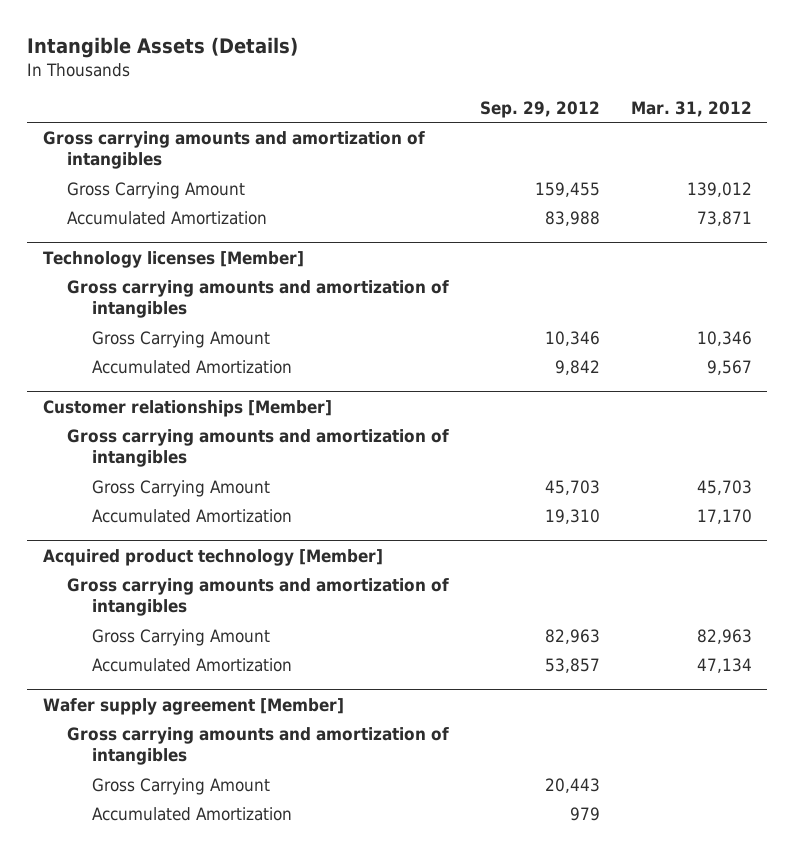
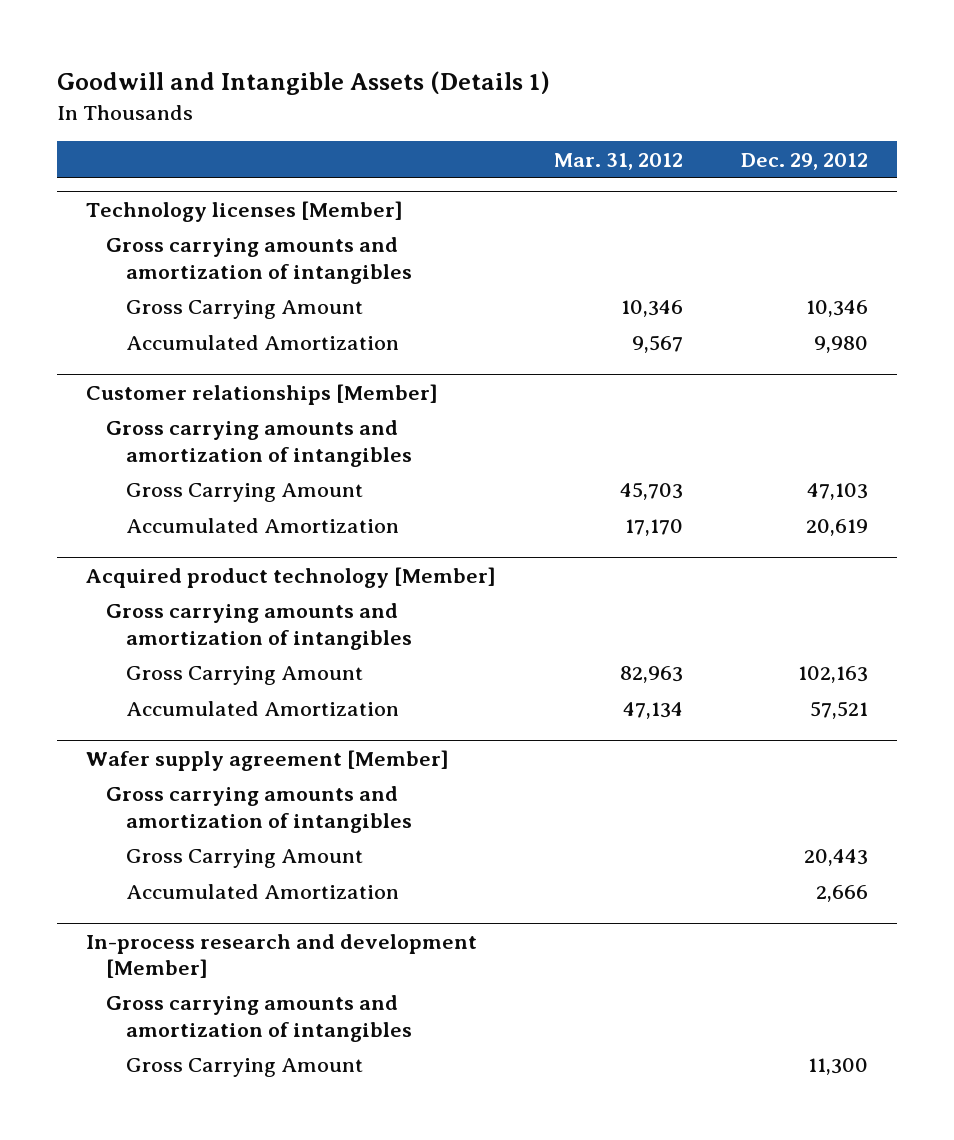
[27,37,299,59] Intangible Assets (Details) -> [56,71,550,96] Goodwill and Intangible Assets (Details 1)
[480,100,601,118] Sep. 29, 2012 -> none
none -> [741,152,869,170] Dec. 29, 2012
[42,130,425,170] Gross carrying amounts and amortization of intangibles -> none
[67,181,246,199] Gross Carrying Amount -> none
[67,210,268,225] Accumulated Amortization -> none
none -> [85,933,477,978] In-process research and development [Member]
none -> [106,995,413,1042] Gross carrying amounts and amortization of intangibles
none -> [126,1058,364,1078] Gross Carrying Amount

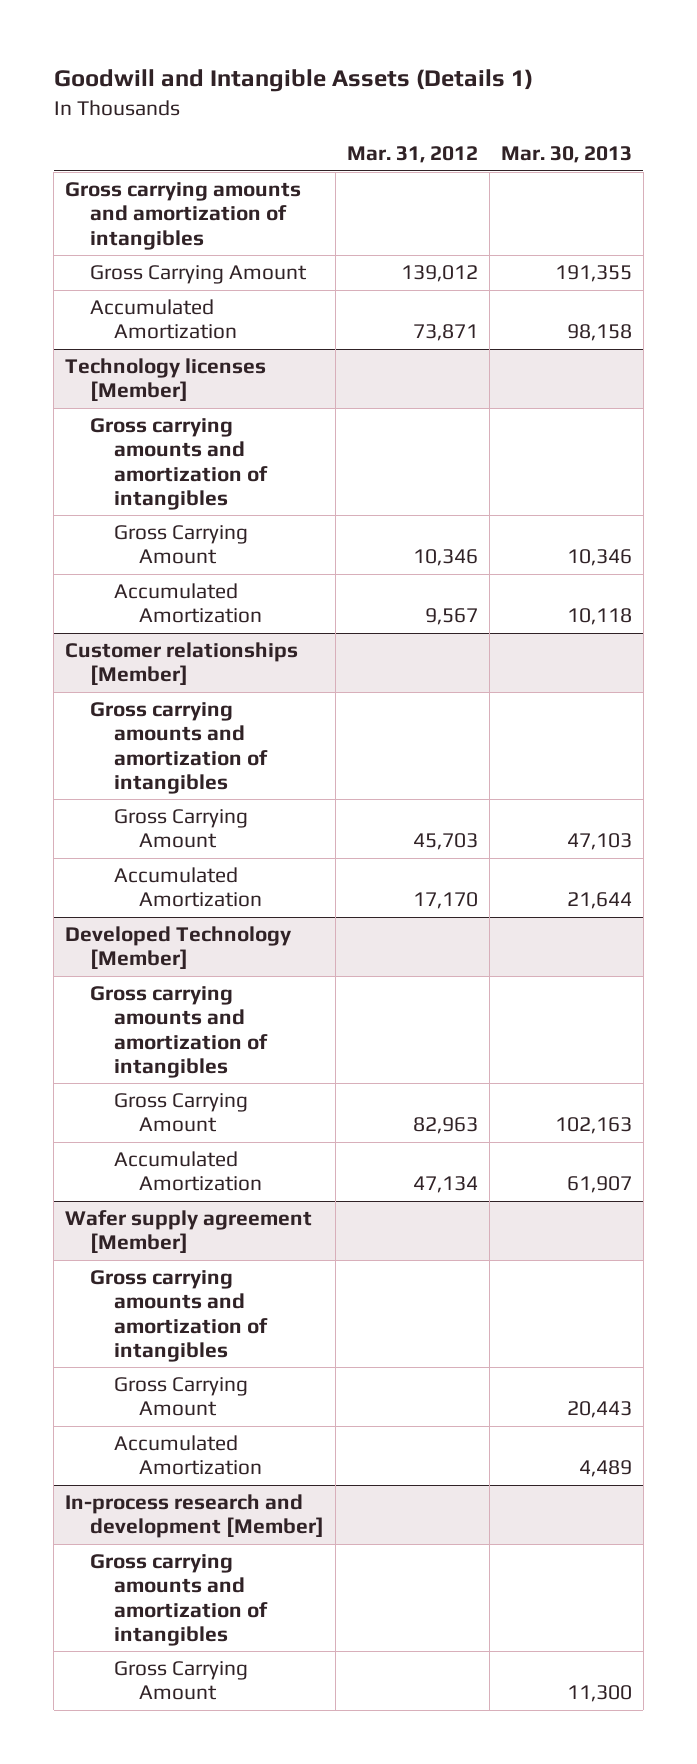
[741,152,869,170] Dec. 29, 2012 -> none
none -> [500,145,632,163] Mar. 30, 2013
none -> [65,182,302,250] Gross carrying amounts and amortization of intangibles
none -> [89,265,307,285] Gross Carrying Amount
none -> [89,299,238,340] Accumulated Amortization
[85,566,496,588] Acquired product technology [Member] -> none
none -> [65,926,293,970] Developed Technology [Member]

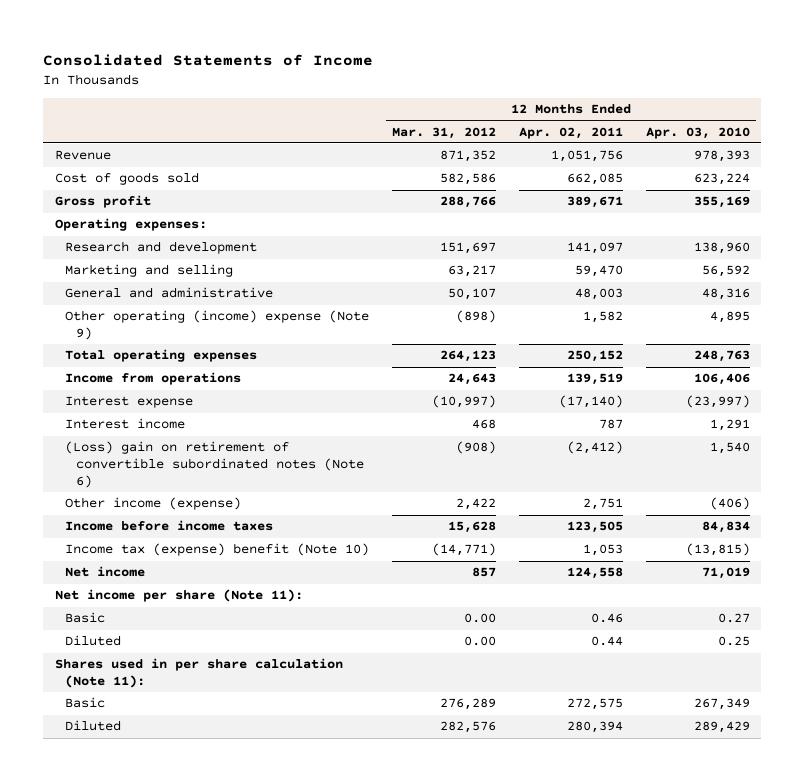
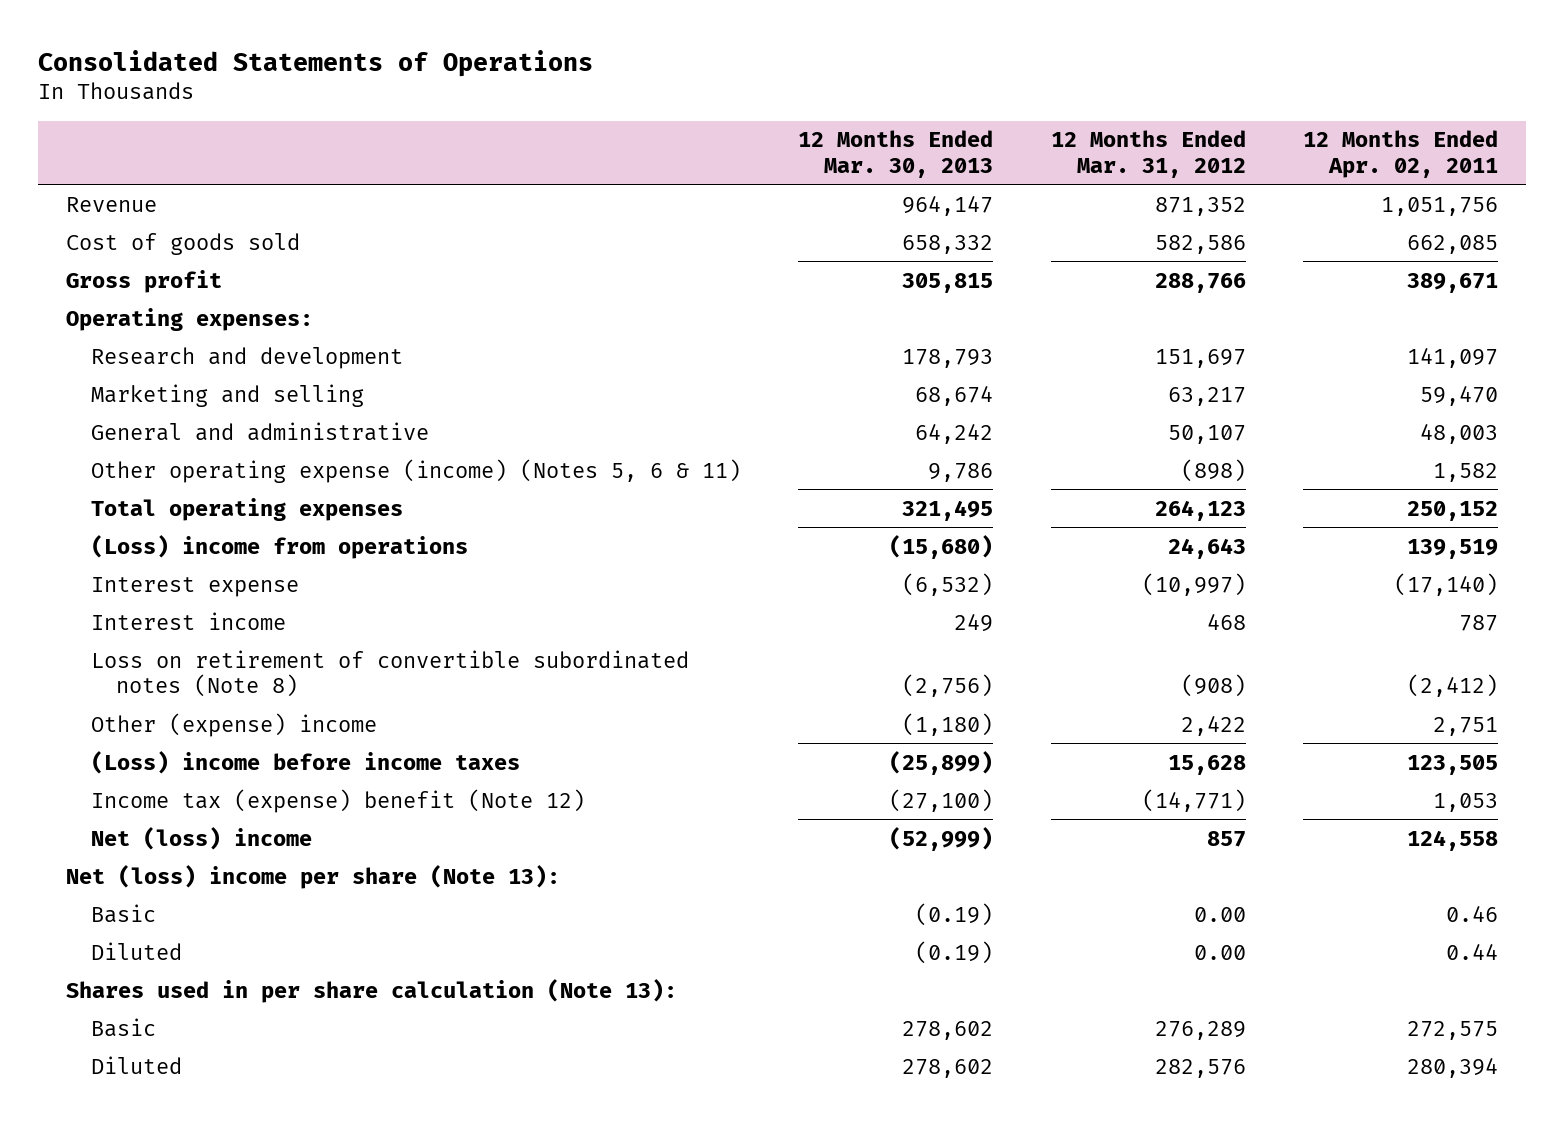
[43,53,374,66] Consolidated Statements of Income -> [37,49,593,77] Consolidated Statements of Operations
[645,126,750,139] Apr. 03, 2010 -> none
none -> [798,130,994,178] 12 Months Ended Mar. 30, 2013
[65,310,370,341] Other operating (income) expense (Note 9) -> [91,458,742,483] Other operating expense (income) (Notes 5, 6 & 11)
[65,372,242,386] Income from operations -> [91,534,469,559] (Loss) income from operations
[65,441,364,488] (Loss) gain on retirement of convertible subordinated notes (Note 6) -> [91,649,690,698] Loss on retirement of convertible subordinated notes (Note 8)
[65,497,242,511] Other income (expense) -> [91,712,378,737] Other (expense) income
[65,520,274,532] Income before income taxes -> [91,750,521,774] (Loss) income before income taxes
[65,543,370,557] Income tax (expense) benefit (Note 10) -> [91,788,586,813] Income tax (expense) benefit (Note 12)
[65,566,146,578] Net income -> [91,826,313,850] Net (loss) income
[54,589,303,603] Net income per share (Note 11): -> [66,864,561,889] Net (loss) income per share (Note 13):
[54,658,343,689] Shares used in per share calculation (Note 11): -> [66,978,678,1003] Shares used in per share calculation (Note 13):

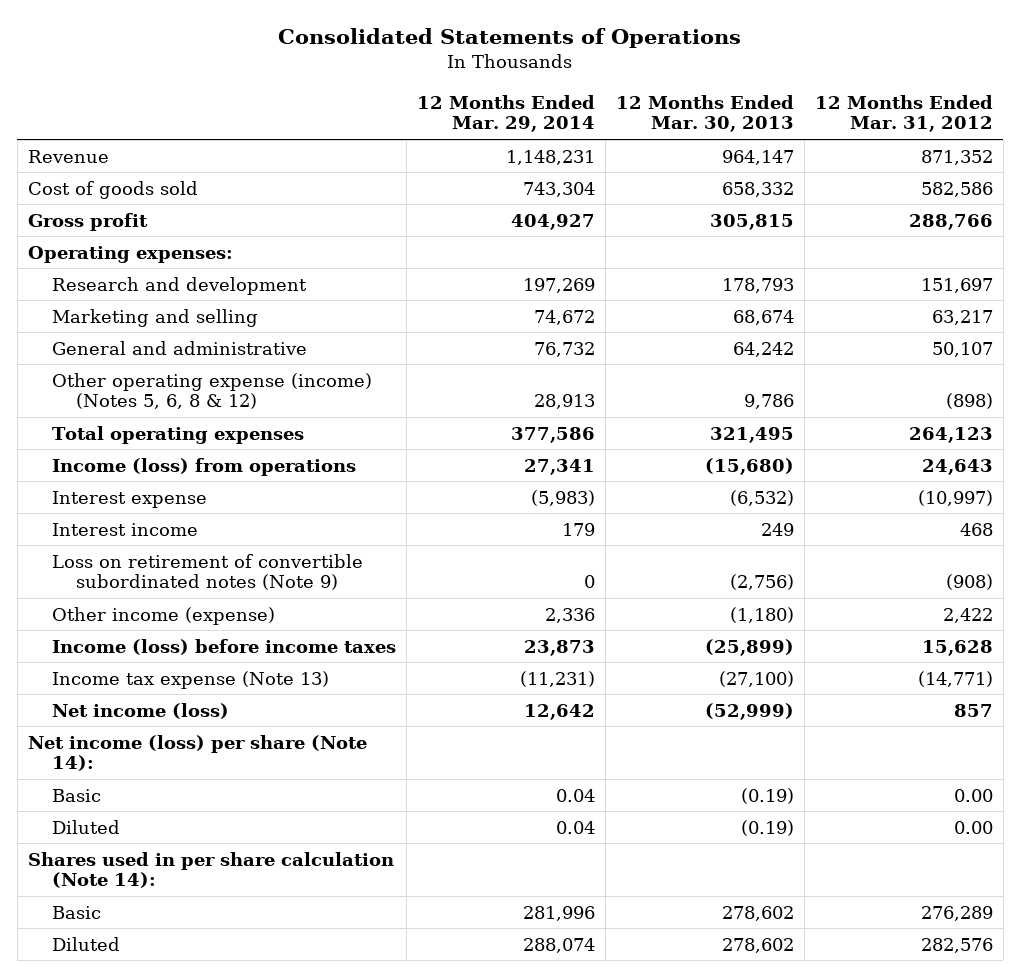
[1302,130,1498,178] 12 Months Ended Apr. 02, 2011 -> none
none -> [416,94,595,133] 12 Months Ended Mar. 29, 2014
[91,458,742,483] Other operating expense (income) (Notes 5, 6 & 11) -> [51,372,372,410] Other operating expense (income) (Notes 5, 6, 8 & 12)
[91,534,469,559] (Loss) income from operations -> [51,457,356,476] Income (loss) from operations
[91,649,690,698] Loss on retirement of convertible subordinated notes (Note 8) -> [51,553,363,591] Loss on retirement of convertible subordinated notes (Note 9)
[91,712,378,737] Other (expense) income -> [51,606,275,625] Other income (expense)
[91,750,521,774] (Loss) income before income taxes -> [51,638,396,655] Income (loss) before income taxes
[91,788,586,813] Income tax (expense) benefit (Note 12) -> [51,670,329,689] Income tax expense (Note 13)
[91,826,313,850] Net (loss) income -> [51,702,229,719] Net income (loss)
[66,864,561,889] Net (loss) income per share (Note 13): -> [27,734,367,772] Net income (loss) per share (Note 14):
[66,978,678,1003] Shares used in per share calculation (Note 13): -> [27,851,394,889] Shares used in per share calculation (Note 14):

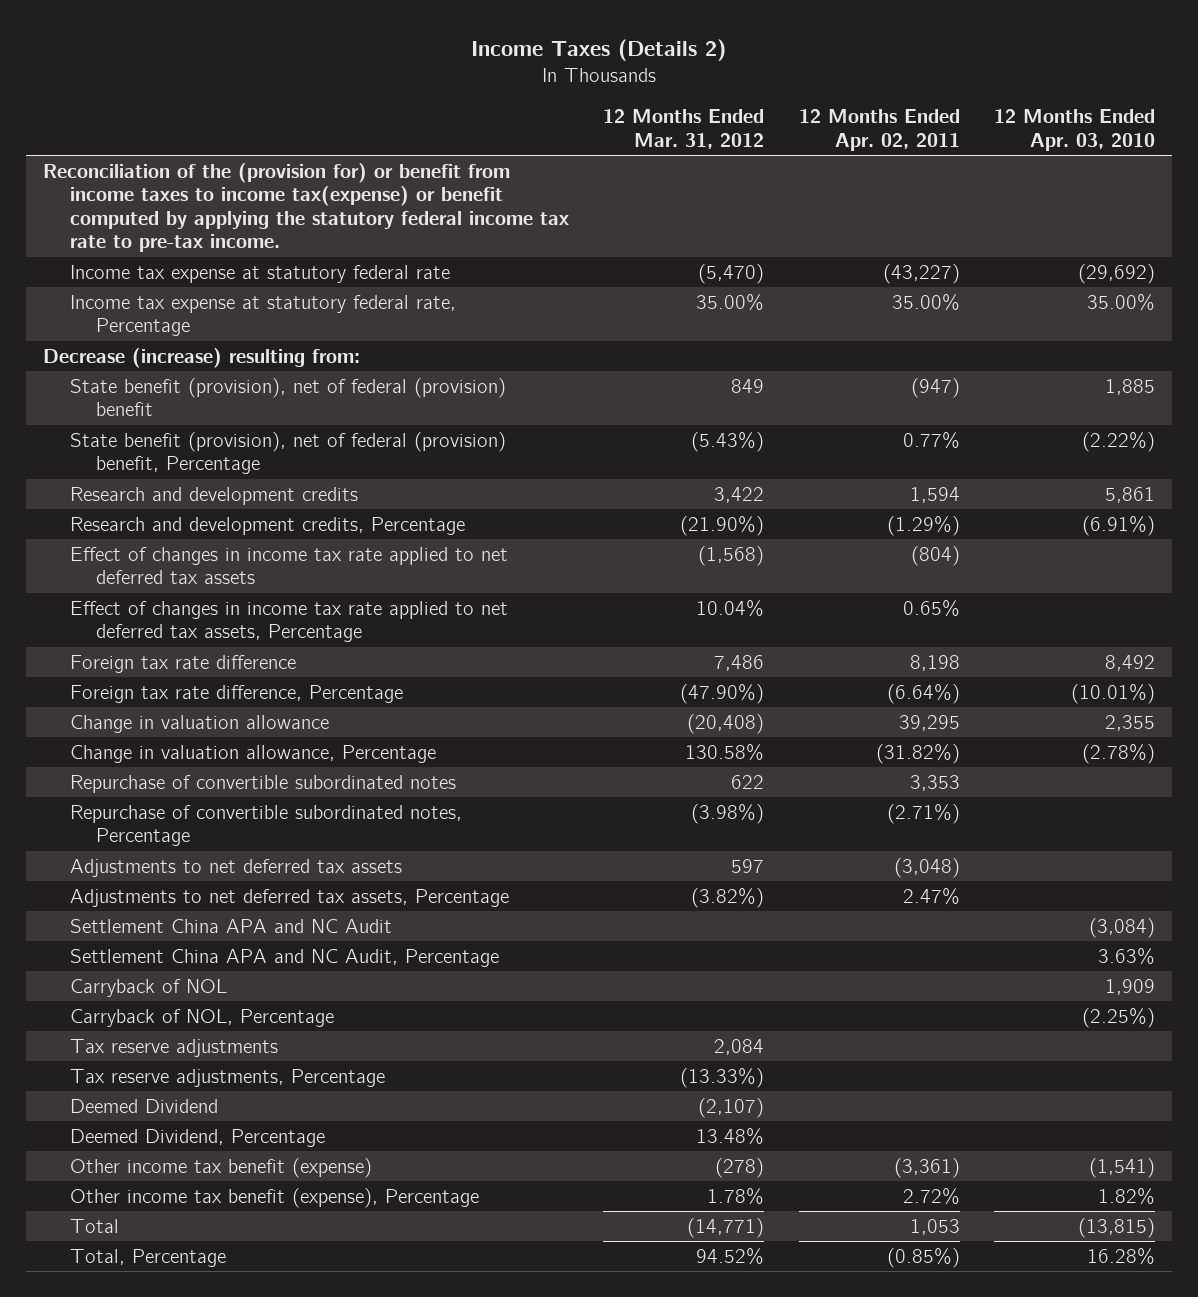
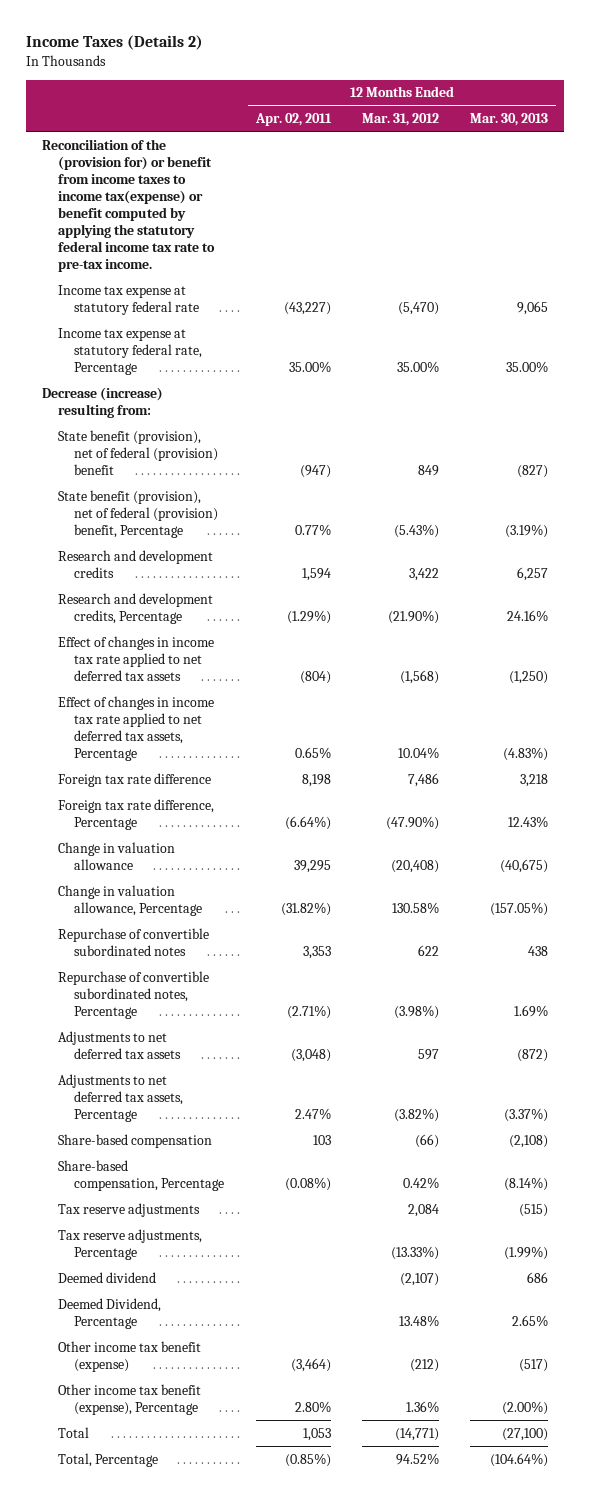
[994,109,1156,151] 12 Months Ended Apr. 03, 2010 -> none
none -> [470,113,549,127] Mar. 30, 2013
[69,918,392,933] Settlement China APA and NC Audit -> none
[69,948,499,967] Settlement China APA and NC Audit, Percentage -> none
[69,978,227,997] Carryback of NOL -> none
[69,1008,334,1027] Carryback of NOL, Percentage -> none
none -> [57,1133,212,1148] Share-based compensation
none -> [57,1159,225,1191] Share-based compensation, Percentage
[69,1098,218,1113] Deemed Dividend -> [57,1271,156,1283] Deemed dividend
[715,1157,765,1178] (278) -> [410,1358,440,1372] (212)
[893,1157,960,1178] (3,361) -> [290,1357,331,1372] (3,464)
[707,1187,765,1205] 1.78% -> [406,1400,440,1413] 1.36%
[902,1187,960,1205] 2.72% -> [294,1400,331,1413] 2.80%

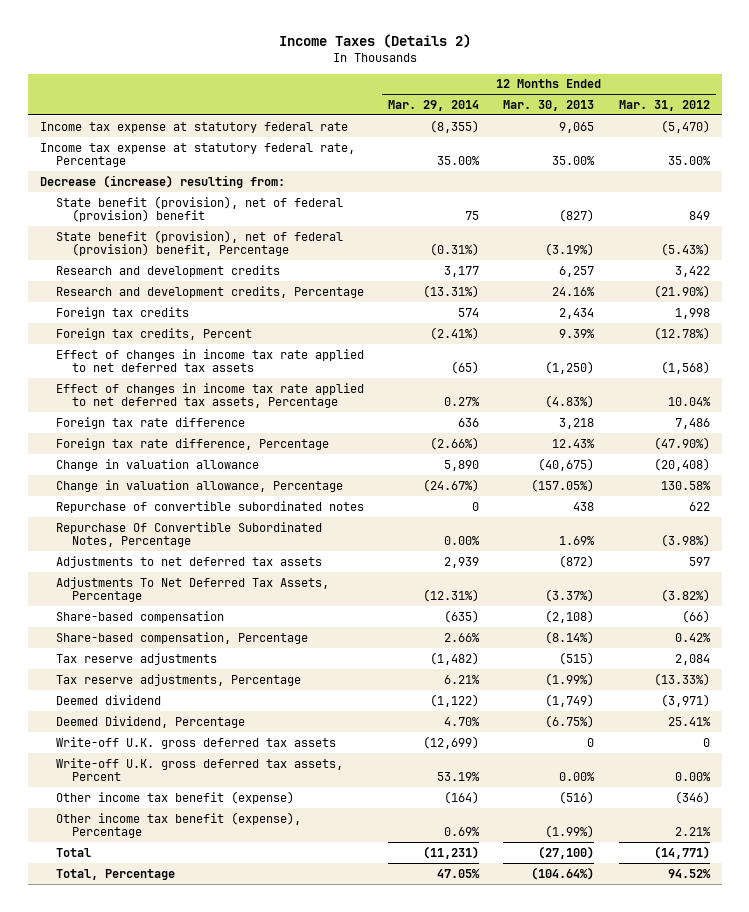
[254,113,332,127] Apr. 02, 2011 -> none
none -> [388,100,480,112] Mar. 29, 2014
[41,138,215,273] Reconciliation of the (provision for) or benefit from income taxes to income tax(expense) or benefit computed by applying the statutory federal income tax rate to pre-tax income. -> none
none -> [55,306,189,319] Foreign tax credits
none -> [55,327,252,340] Foreign tax credits, Percent
[57,970,209,1019] Repurchase of convertible subordinated notes, Percentage -> [55,521,322,548] Repurchase Of Convertible Subordinated Notes, Percentage
[57,1073,184,1122] Adjustments to net deferred tax assets, Percentage -> [55,576,329,603] Adjustments To Net Deferred Tax Assets, Percentage
[400,1272,440,1286] (2,107) -> [660,693,710,707] (3,971)
[527,1271,549,1283] 686 -> [545,693,595,707] (1,749)
[399,1314,440,1327] 13.48% -> [667,716,711,726] 25.41%
[512,1314,549,1327] 2.65% -> [545,714,595,728] (6.75%)
none -> [55,736,336,749] Write-off U.K. gross deferred tax assets
none -> [55,757,343,782] Write-off U.K. gross deferred tax assets, Percent
[410,1358,440,1372] (212) -> [674,790,710,804] (346)
[519,1358,549,1372] (517) -> [559,790,595,804] (516)
[406,1400,440,1413] 1.36% -> [674,827,711,837] 2.21%
[502,1400,549,1415] (2.00%) -> [545,825,595,839] (1.99%)

